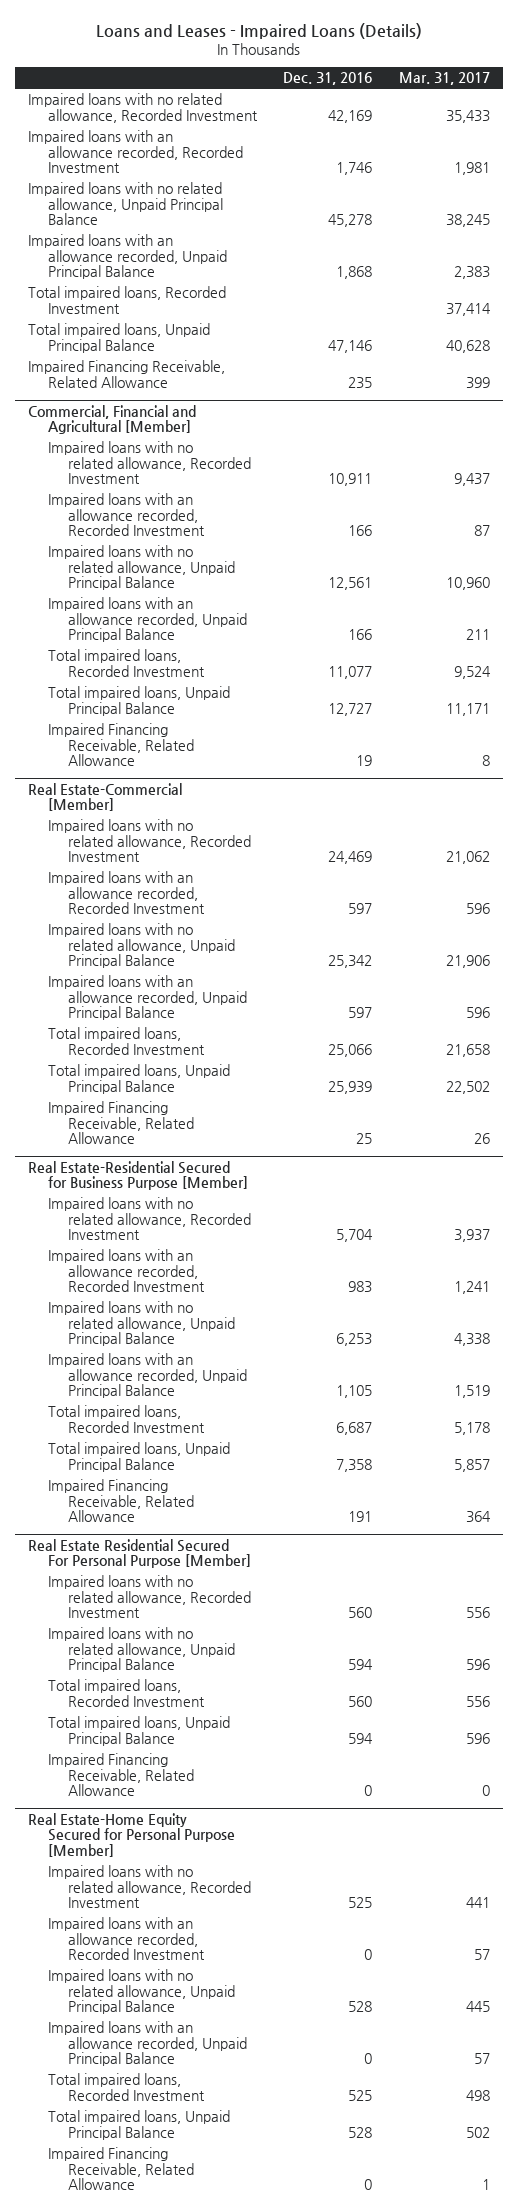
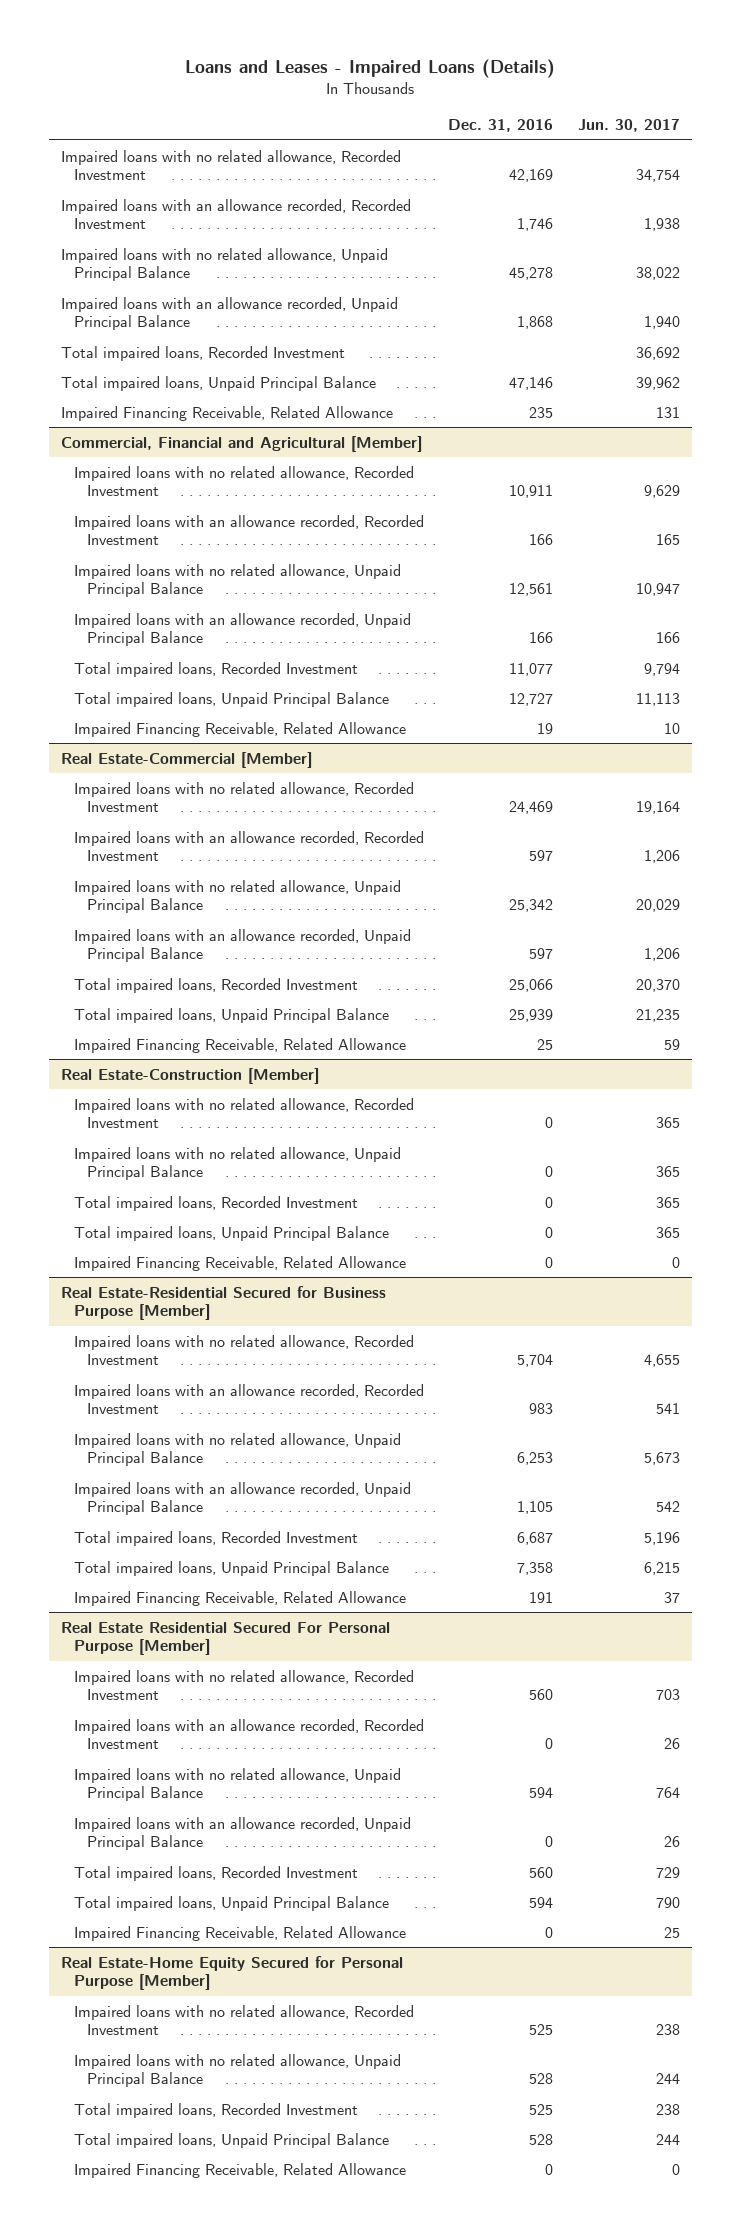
[398,72,490,86] Mar. 31, 2017 -> none
none -> [577,118,680,132] Jun. 30, 2017
none -> [60,1067,319,1084] Real Estate-Construction [Member]
none -> [74,1097,415,1129] Impaired loans with no related allowance, Recorded Investment
none -> [74,1146,402,1181] Impaired loans with no related allowance, Unpaid Principal Balance
none -> [74,1195,359,1211] Total impaired loans, Recorded Investment
none -> [74,1225,390,1241] Total impaired loans, Unpaid Principal Balance
none -> [74,1255,407,1271] Impaired Financing Receivable, Related Allowance
none -> [74,1718,425,1750] Impaired loans with an allowance recorded, Recorded Investment
none -> [74,1816,412,1851] Impaired loans with an allowance recorded, Unpaid Principal Balance
[48,1917,205,1961] Impaired loans with an allowance recorded, Recorded Investment -> none
[48,2021,247,2067] Impaired loans with an allowance recorded, Unpaid Principal Balance -> none

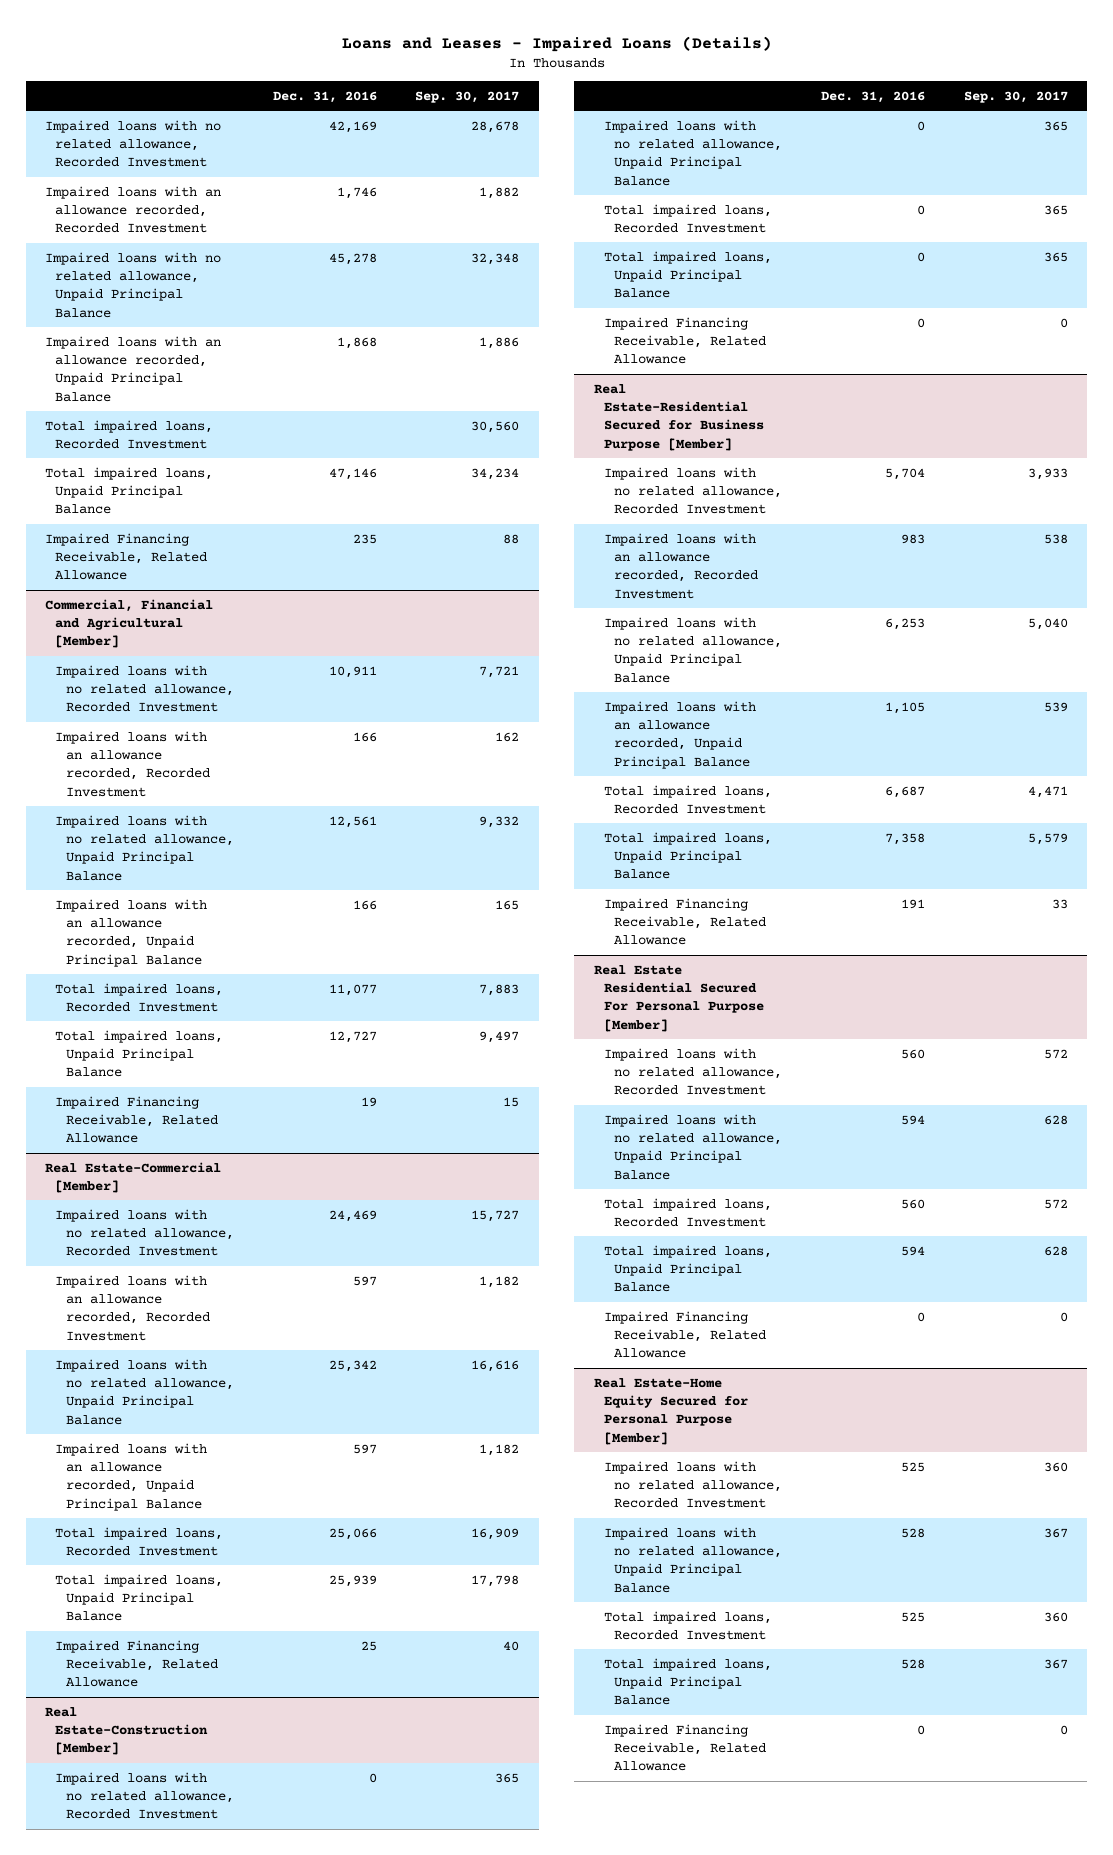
[577,118,680,132] Jun. 30, 2017 -> none
none -> [415,90,520,103] Sep. 30, 2017
[74,1718,425,1750] Impaired loans with an allowance recorded, Recorded Investment -> none
[74,1816,412,1851] Impaired loans with an allowance recorded, Unpaid Principal Balance -> none

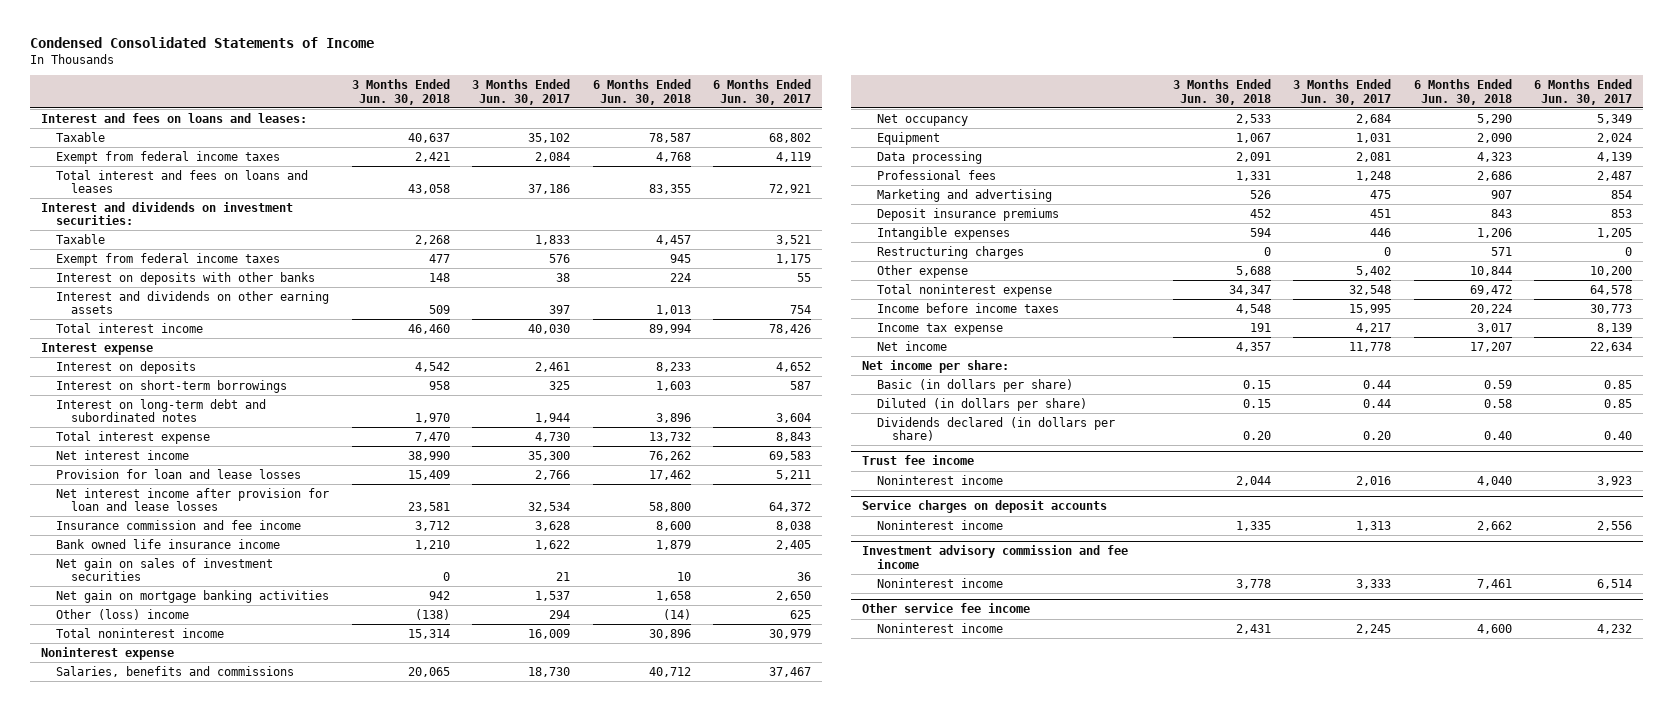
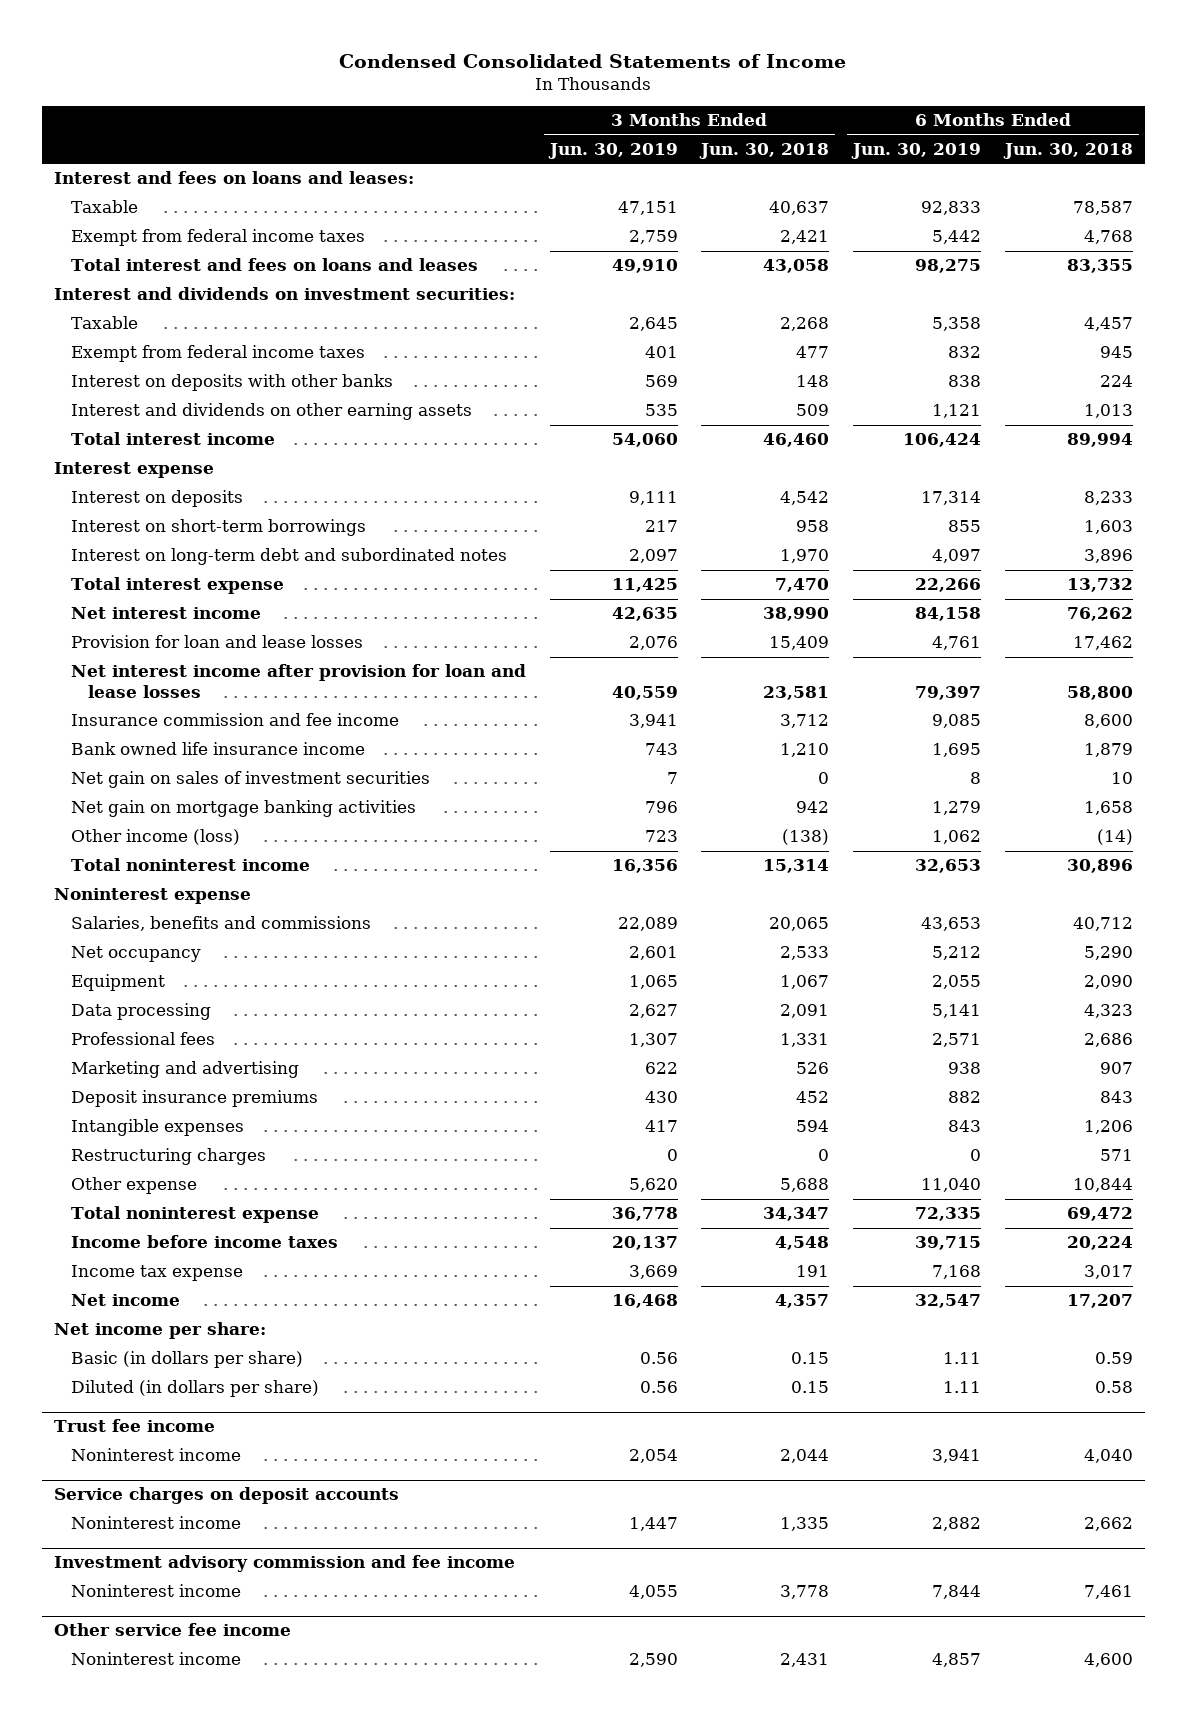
[472,78,571,105] 3 Months Ended Jun. 30, 2017 -> none
[713,78,812,105] 6 Months Ended Jun. 30, 2017 -> none
none -> [547,142,678,159] Jun. 30, 2019
none -> [850,142,981,159] Jun. 30, 2019
[56,608,190,620] Other (loss) income -> [70,829,240,846] Other income (loss)
[877,416,1116,442] Dividends declared (in dollars per share) -> none

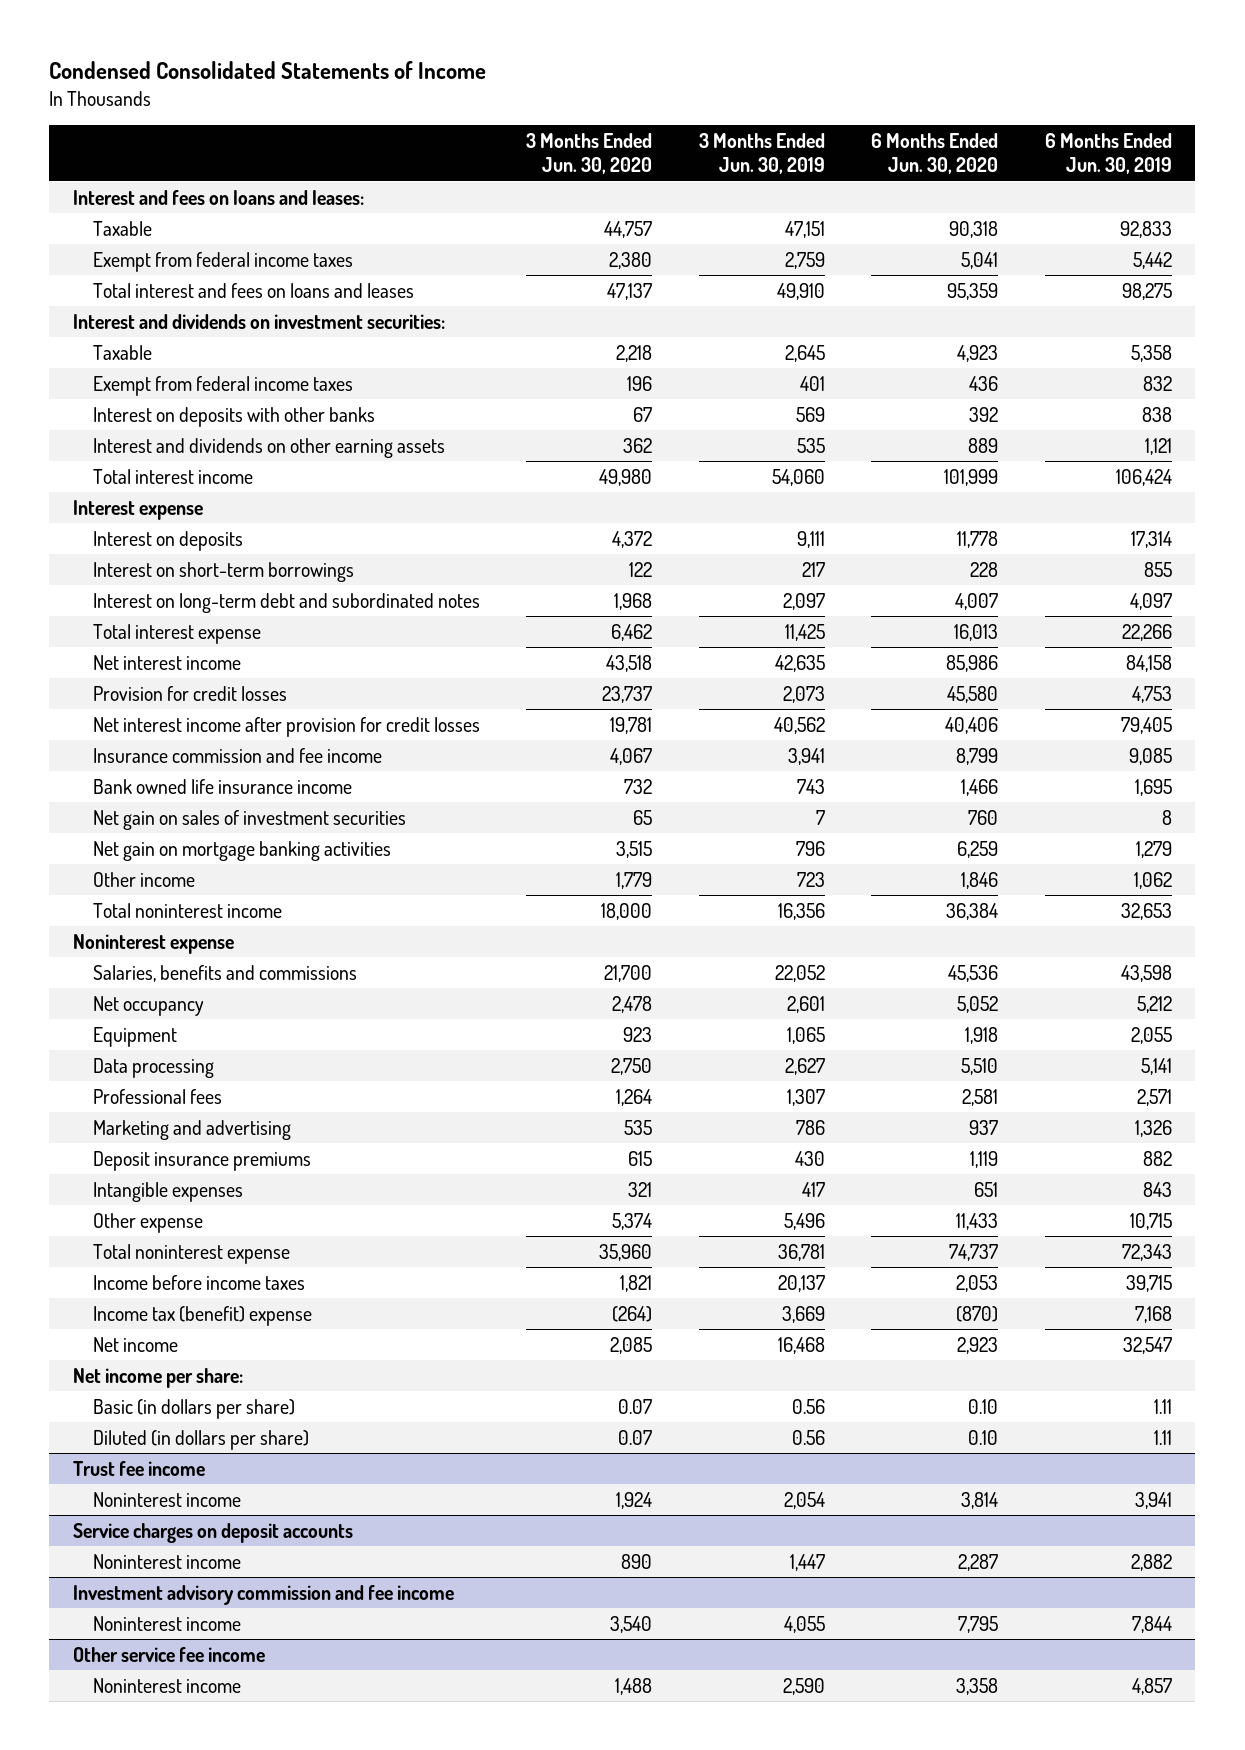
[699,142,830,159] Jun. 30, 2018 -> none
[1002,142,1133,159] Jun. 30, 2018 -> none
none -> [526,132,653,175] 3 Months Ended Jun. 30, 2020
none -> [871,132,999,175] 6 Months Ended Jun. 30, 2020
[70,635,363,649] Provision for loan and lease losses -> none
none -> [92,685,287,701] Provision for credit losses
[70,664,526,698] Net interest income after provision for loan and lease losses -> [92,716,480,737] Net interest income after provision for credit losses
[611,685,678,700] 40,559 -> [773,716,825,734] 40,562
[914,685,981,700] 79,397 -> [1120,716,1172,734] 79,405
[70,829,240,846] Other income (loss) -> [92,871,195,887] Other income
[617,917,678,932] 22,089 -> [774,964,825,982] 22,052
[920,917,981,932] 43,653 -> [1120,964,1172,982] 43,598
[644,1062,678,1075] 622 -> [795,1119,825,1135] 786
[947,1062,981,1075] 938 -> [1134,1119,1172,1137] 1,326
[70,1148,266,1166] Restructuring charges -> none
[628,1178,678,1193] 5,620 -> [783,1212,825,1230] 5,496
[920,1178,981,1193] 11,040 -> [1129,1212,1172,1230] 10,715
[611,1207,678,1222] 36,778 -> [777,1243,825,1261] 36,781
[914,1207,981,1222] 72,335 -> [1121,1243,1172,1261] 72,343
[70,1265,243,1282] Income tax expense -> [92,1305,312,1326] Income tax (benefit) expense

